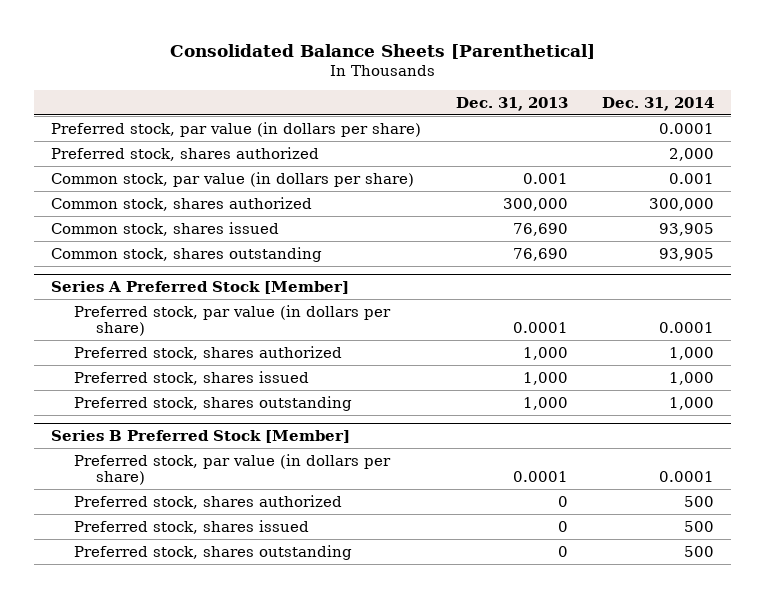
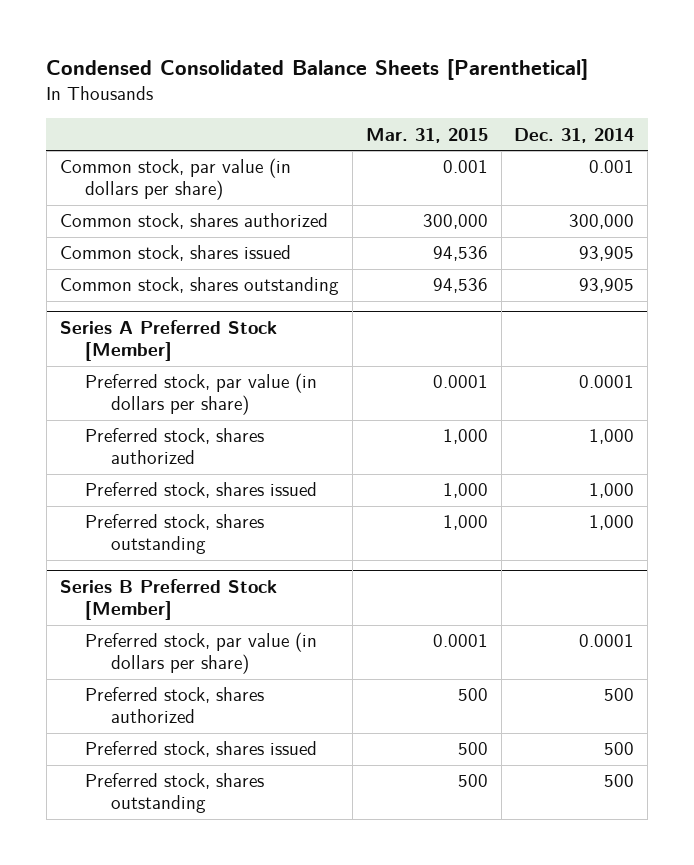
[169,43,595,59] Consolidated Balance Sheets [Parenthetical] -> [46,59,589,81] Condensed Consolidated Balance Sheets [Parenthetical]
[455,96,568,111] Dec. 31, 2013 -> none
none -> [365,127,488,143] Mar. 31, 2015
[51,121,422,137] Preferred stock, par value (in dollars per share) -> none
[51,146,320,161] Preferred stock, shares authorized -> none

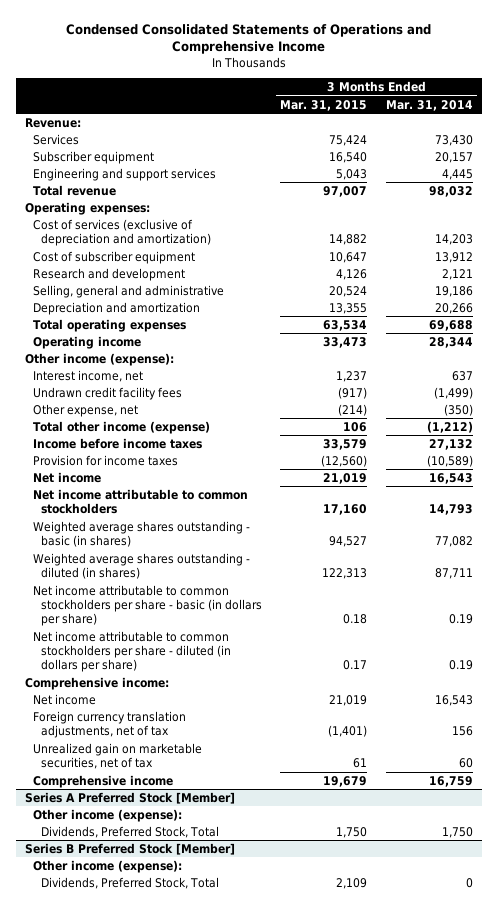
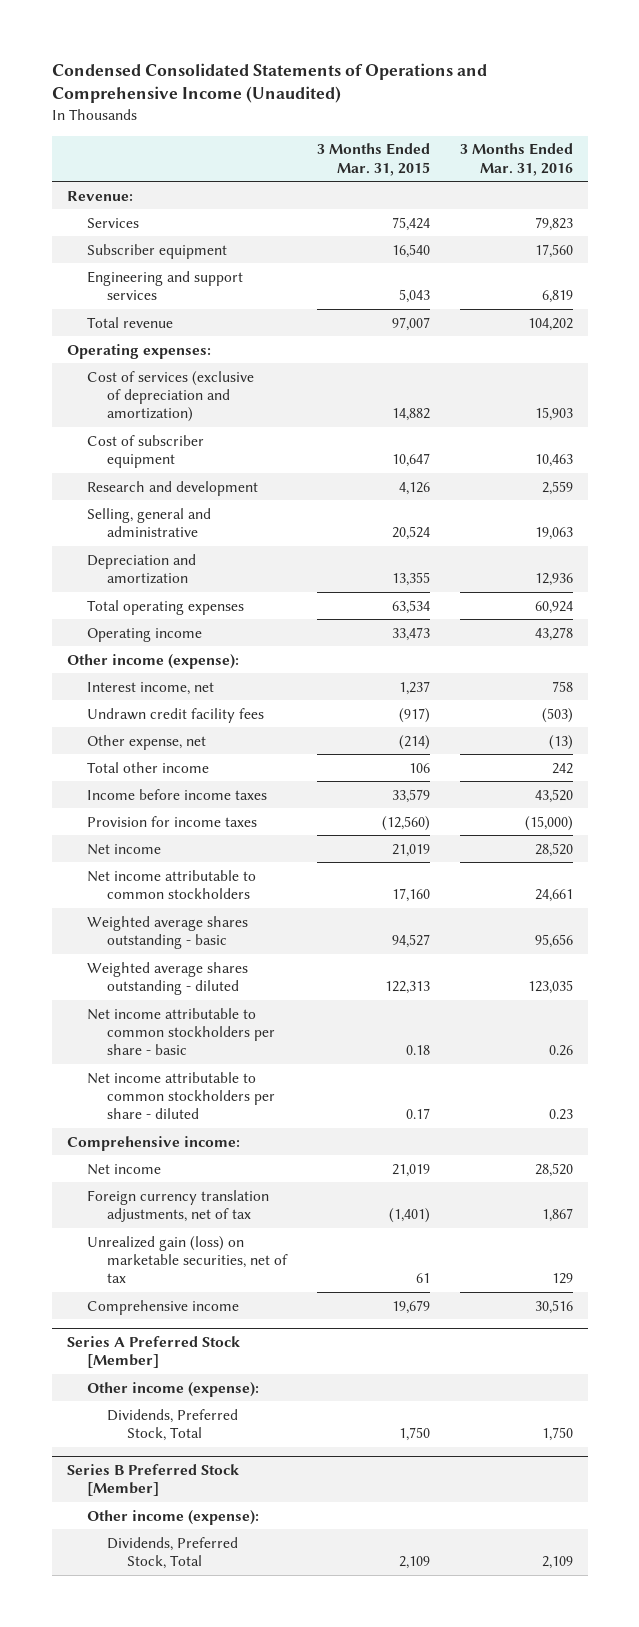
[65,23,431,55] Condensed Consolidated Statements of Operations and Comprehensive Income -> [51,62,487,104] Condensed Consolidated Statements of Operations and Comprehensive Income (Unaudited)
[385,99,473,111] Mar. 31, 2014 -> none
none -> [459,143,573,176] 3 Months Ended Mar. 31, 2016
[32,420,210,434] Total other income (expense) -> [86,761,209,773] Total other income
[32,520,250,547] Weighted average shares outstanding - basic (in shares) -> [86,915,248,949] Weighted average shares outstanding - basic
[32,552,250,579] Weighted average shares outstanding - diluted (in shares) -> [86,961,248,995] Weighted average shares outstanding - diluted
[32,584,263,627] Net income attributable to common stockholders per share - basic (in dollars per share) -> [86,1007,275,1056] Net income attributable to common stockholders per share - basic
[32,630,232,673] Net income attributable to common stockholders per share - diluted (in dollars per share) -> [86,1071,275,1120] Net income attributable to common stockholders per share - diluted
[32,742,202,769] Unrealized gain on marketable securities, net of tax -> [86,1235,288,1284] Unrealized gain (loss) on marketable securities, net of tax

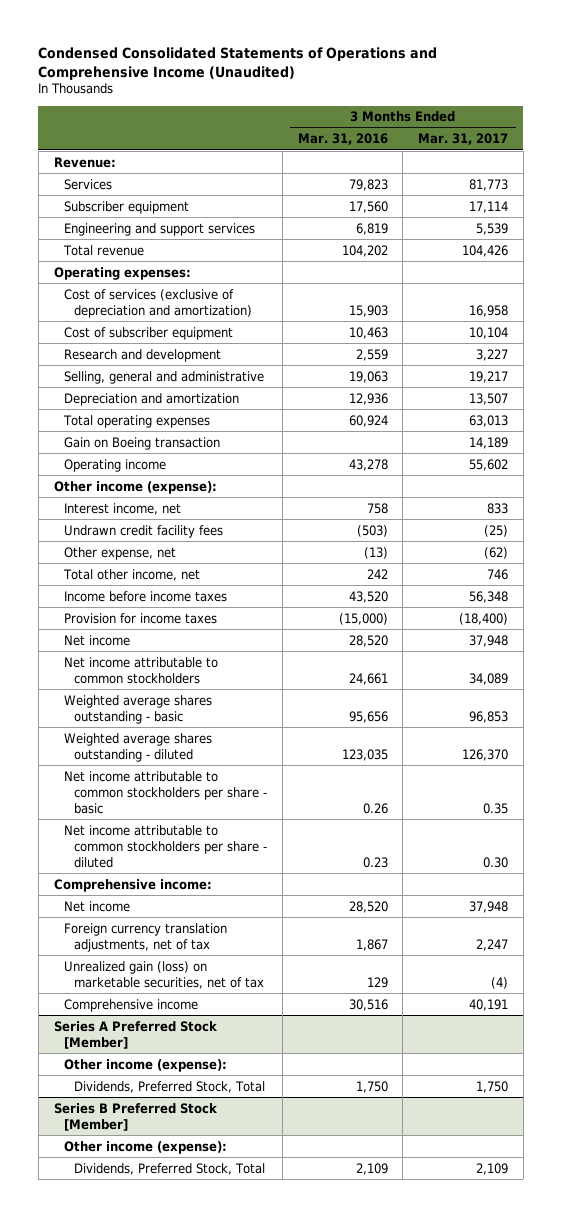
[316,143,430,176] 3 Months Ended Mar. 31, 2015 -> none
none -> [418,133,509,146] Mar. 31, 2017
none -> [63,436,220,450] Gain on Boeing transaction
[86,761,209,773] Total other income -> [62,568,200,581] Total other income, net

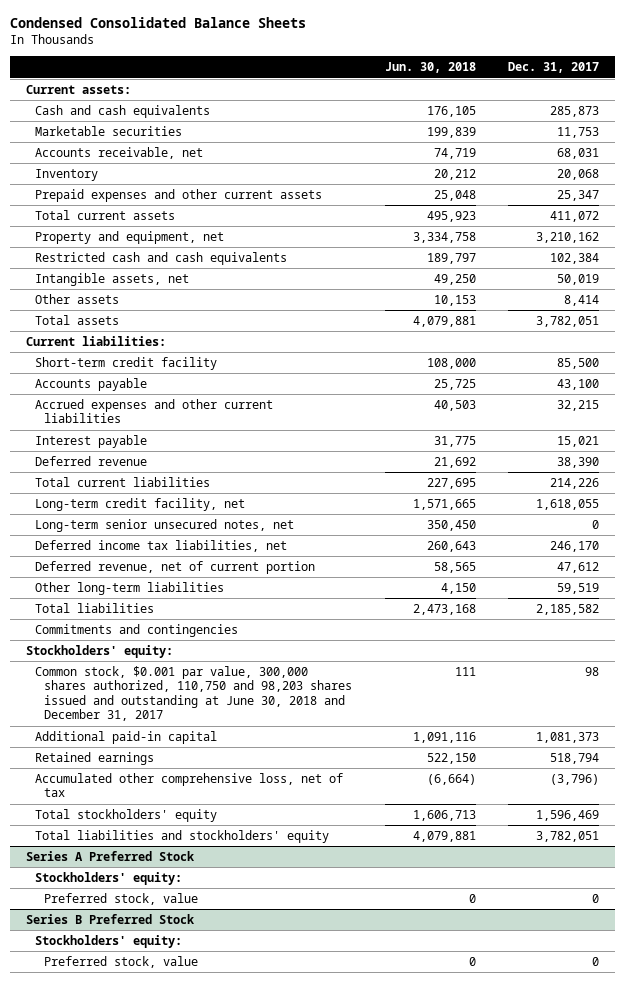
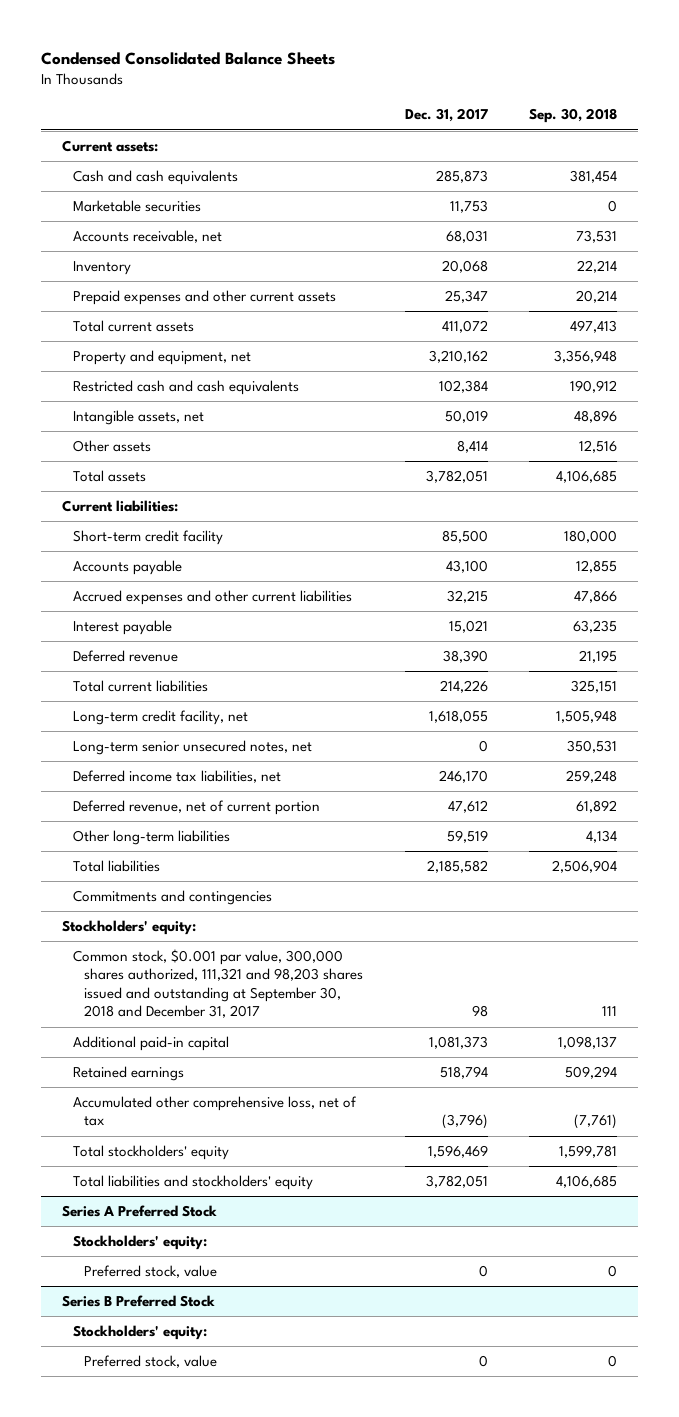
[384,62,476,74] Jun. 30, 2018 -> none
none -> [529,108,618,124] Sep. 30, 2018
[35,666,353,722] Common stock, $0.001 par value, 300,000 shares authorized, 110,750 and 98,203 shares issued and outstanding at June 30, 2018 and December 31, 2017 -> [72,949,363,1019] Common stock, $0.001 par value, 300,000 shares authorized, 111,321 and 98,203 shares issued and outstanding at September 30, 2018 and December 31, 2017

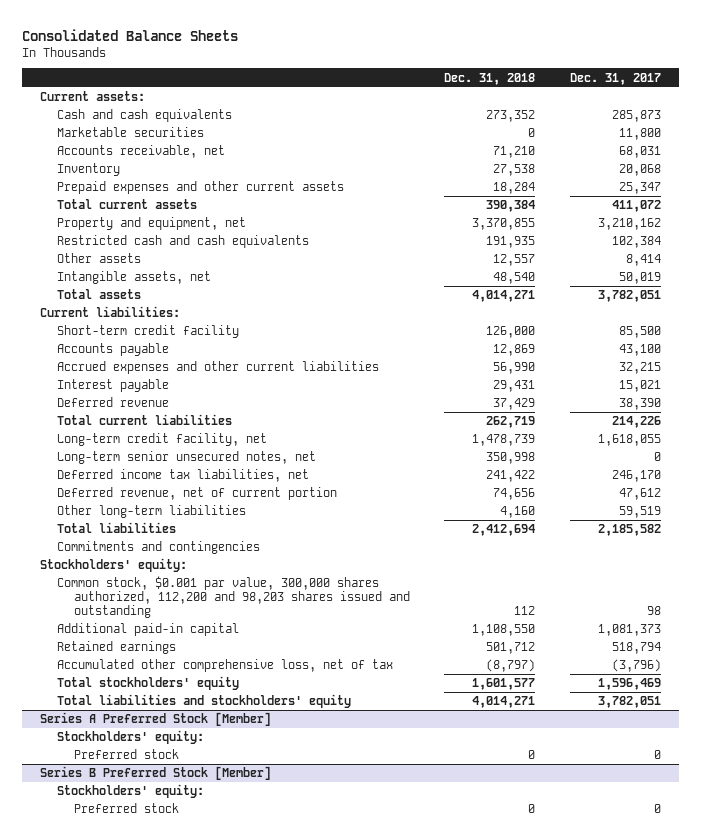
[41,52,336,66] Condensed Consolidated Balance Sheets -> [22,28,239,41] Consolidated Balance Sheets
[529,108,618,124] Sep. 30, 2018 -> none
none -> [444,72,536,85] Dec. 31, 2018
[449,200,488,214] 11,753 -> [619,128,662,141] 11,800
[72,410,204,426] Intangible assets, net -> [56,271,211,285] Intangible assets, net
[72,949,363,1019] Common stock, $0.001 par value, 300,000 shares authorized, 111,321 and 98,203 shares issued and outstanding at September 30, 2018 and December 31, 2017 -> [56,576,410,618] Common stock, $0.001 par value, 300,000 shares authorized, 112,200 and 98,203 shares issued and outstanding
[62,1205,218,1218] Series A Preferred Stock -> [39,712,271,727] Series A Preferred Stock [Member]
[83,1265,217,1279] Preferred stock, value -> [73,749,179,760] Preferred stock
[62,1295,216,1308] Series B Preferred Stock -> [39,766,271,781] Series B Preferred Stock [Member]
[83,1355,217,1369] Preferred stock, value -> [73,803,179,814] Preferred stock

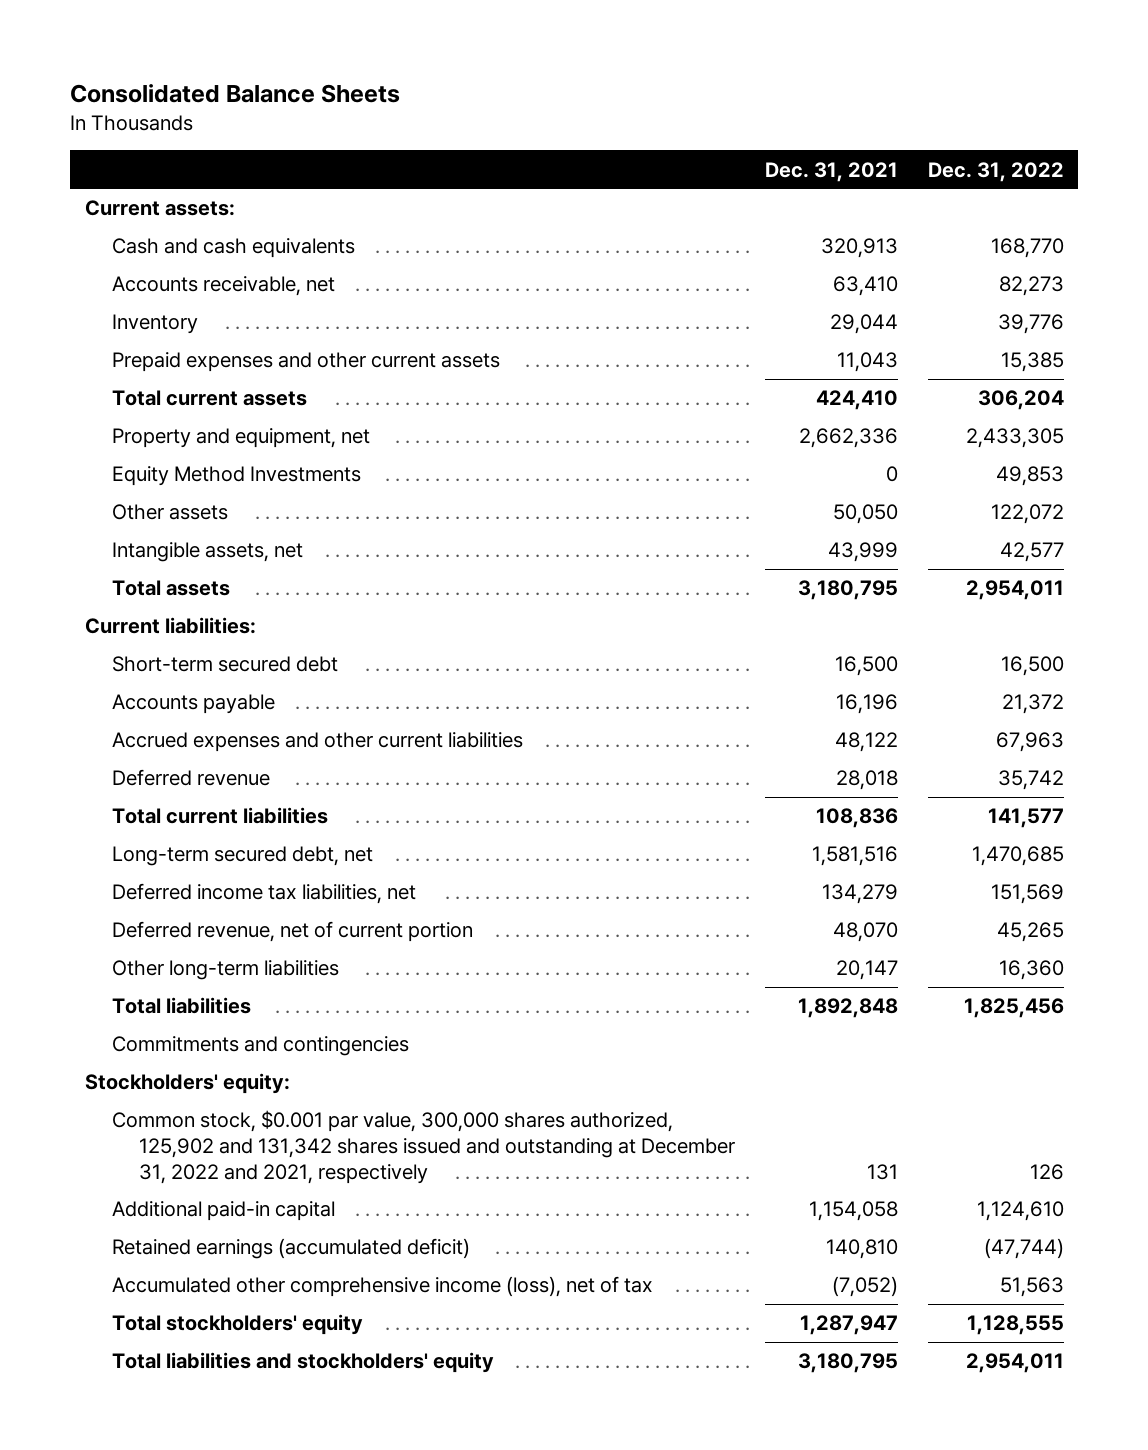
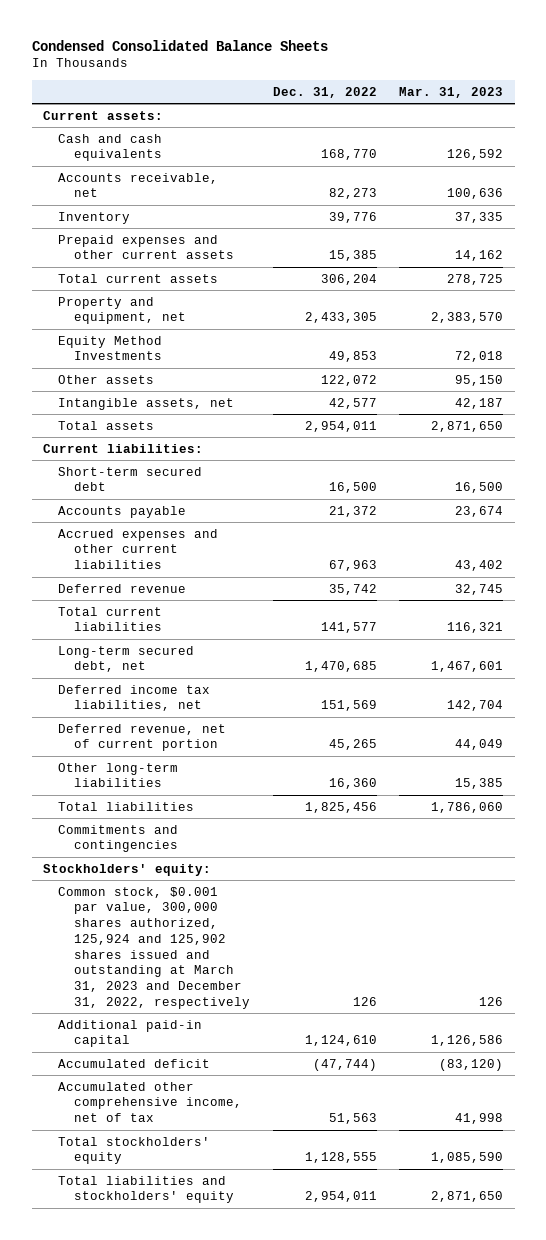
[69,83,400,103] Consolidated Balance Sheets -> [31,39,328,51] Condensed Consolidated Balance Sheets
[764,161,898,182] Dec. 31, 2021 -> none
none -> [399,86,504,98] Mar. 31, 2023
[111,1110,736,1184] Common stock, $0.001 par value, 300,000 shares authorized, 125,902 and 131,342 shares issued and outstanding at December 31, 2022 and 2021, respectively -> [58,886,250,1009] Common stock, $0.001 par value, 300,000 shares authorized, 125,924 and 125,902 shares issued and outstanding at March 31, 2023 and December 31, 2022, respectively
[111,1238,470,1260] Retained earnings (accumulated deficit) -> [58,1058,211,1068] Accumulated deficit
[111,1276,653,1298] Accumulated other comprehensive income (loss), net of tax -> [58,1081,242,1123] Accumulated other comprehensive income, net of tax

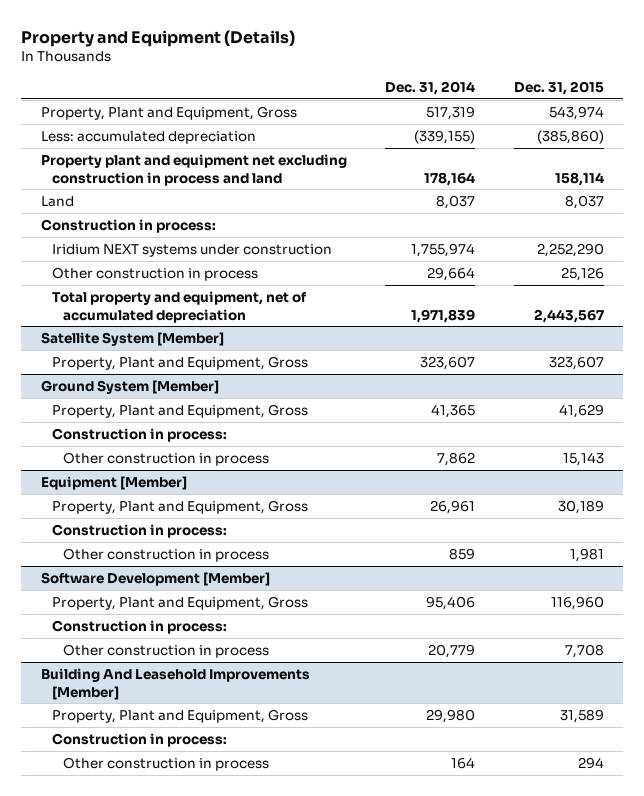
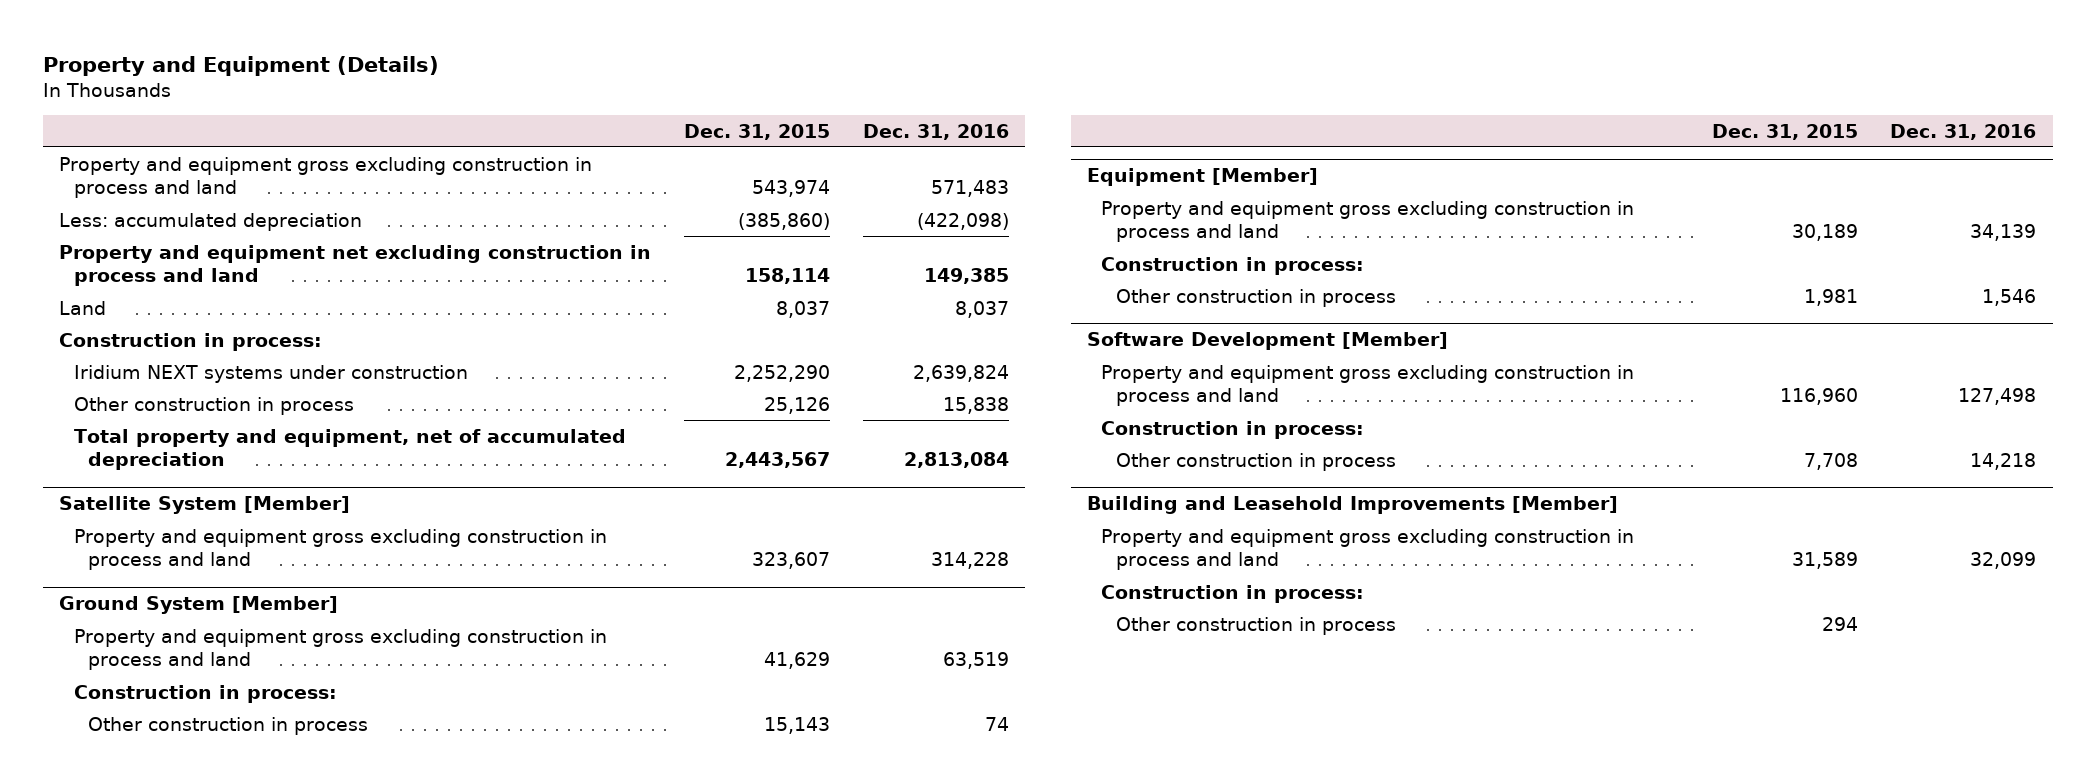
[385,80,476,95] Dec. 31, 2014 -> none
none -> [862,123,1009,140] Dec. 31, 2016
[40,105,297,120] Property, Plant and Equipment, Gross -> [59,156,593,199] Property and equipment gross excluding construction in process and land
[40,153,347,186] Property plant and equipment net excluding construction in process and land -> [59,244,652,287] Property and equipment net excluding construction in process and land
[51,355,308,370] Property, Plant and Equipment, Gross -> [73,528,607,571] Property and equipment gross excluding construction in process and land
[51,403,308,418] Property, Plant and Equipment, Gross -> [73,628,607,671] Property and equipment gross excluding construction in process and land
[51,499,308,514] Property, Plant and Equipment, Gross -> [1101,200,1635,243] Property and equipment gross excluding construction in process and land
[51,595,308,610] Property, Plant and Equipment, Gross -> [1101,364,1635,407] Property and equipment gross excluding construction in process and land
[40,667,310,700] Building And Leasehold Improvements [Member] -> [1087,496,1619,515] Building and Leasehold Improvements [Member]
[51,708,308,723] Property, Plant and Equipment, Gross -> [1101,528,1635,571] Property and equipment gross excluding construction in process and land

